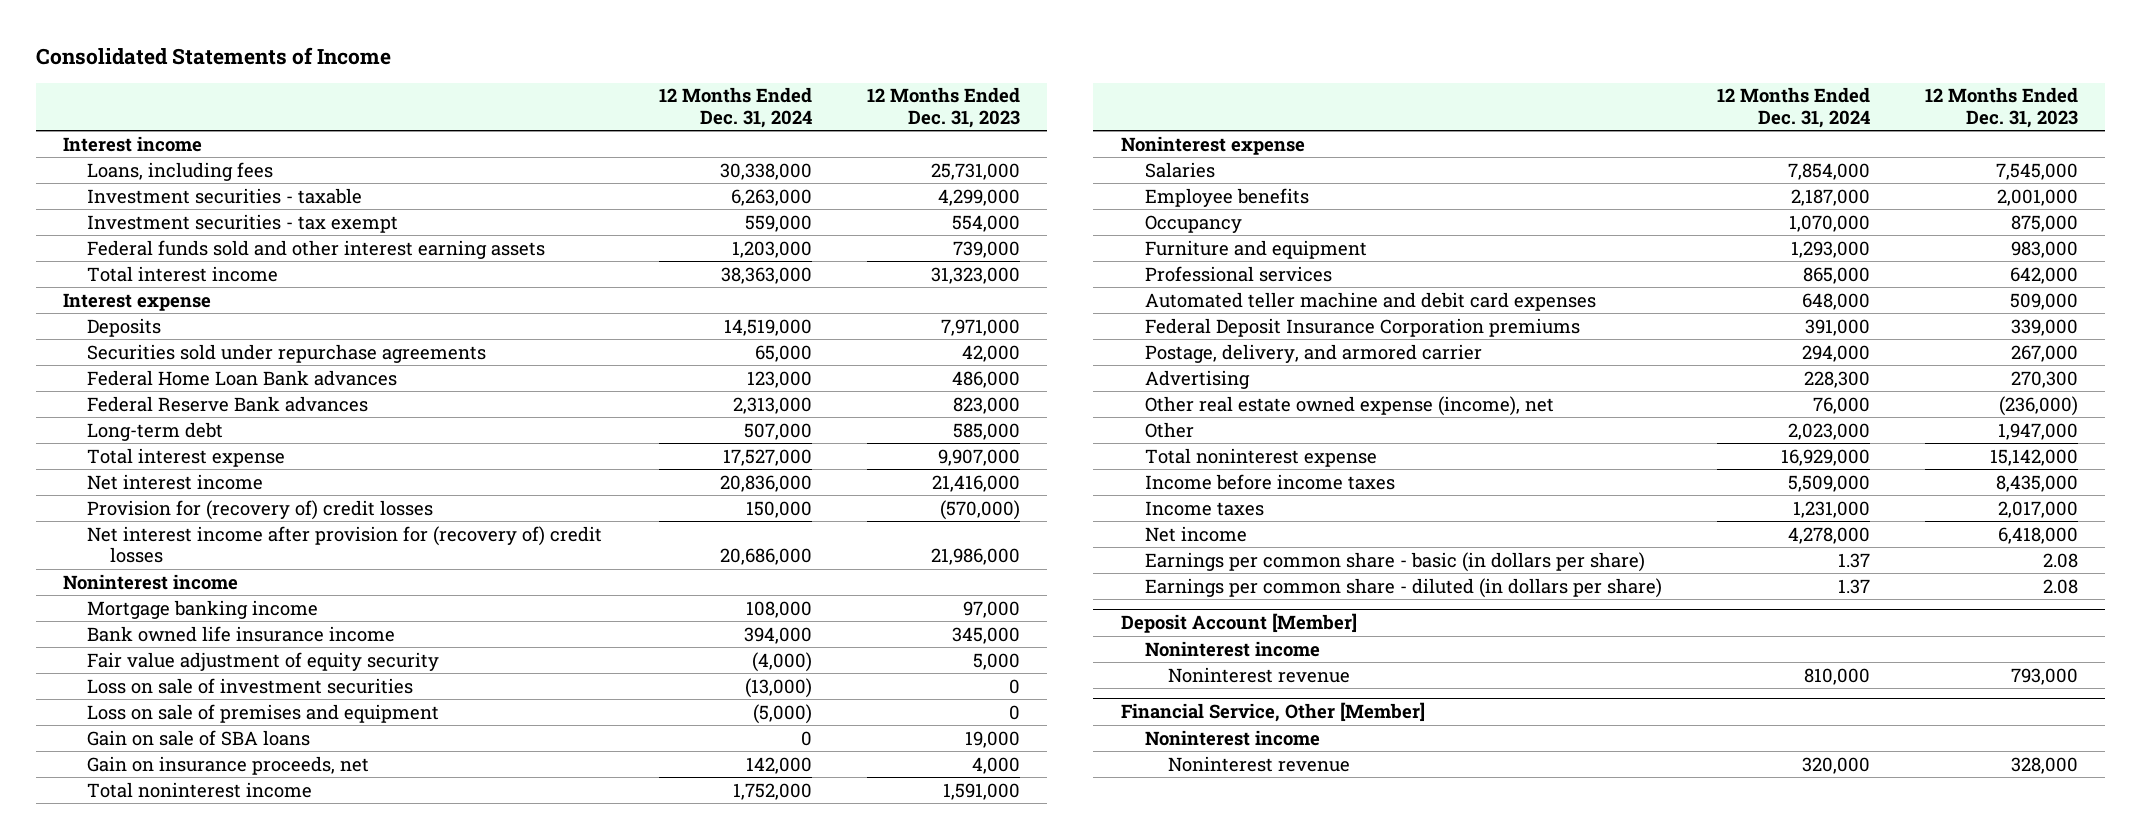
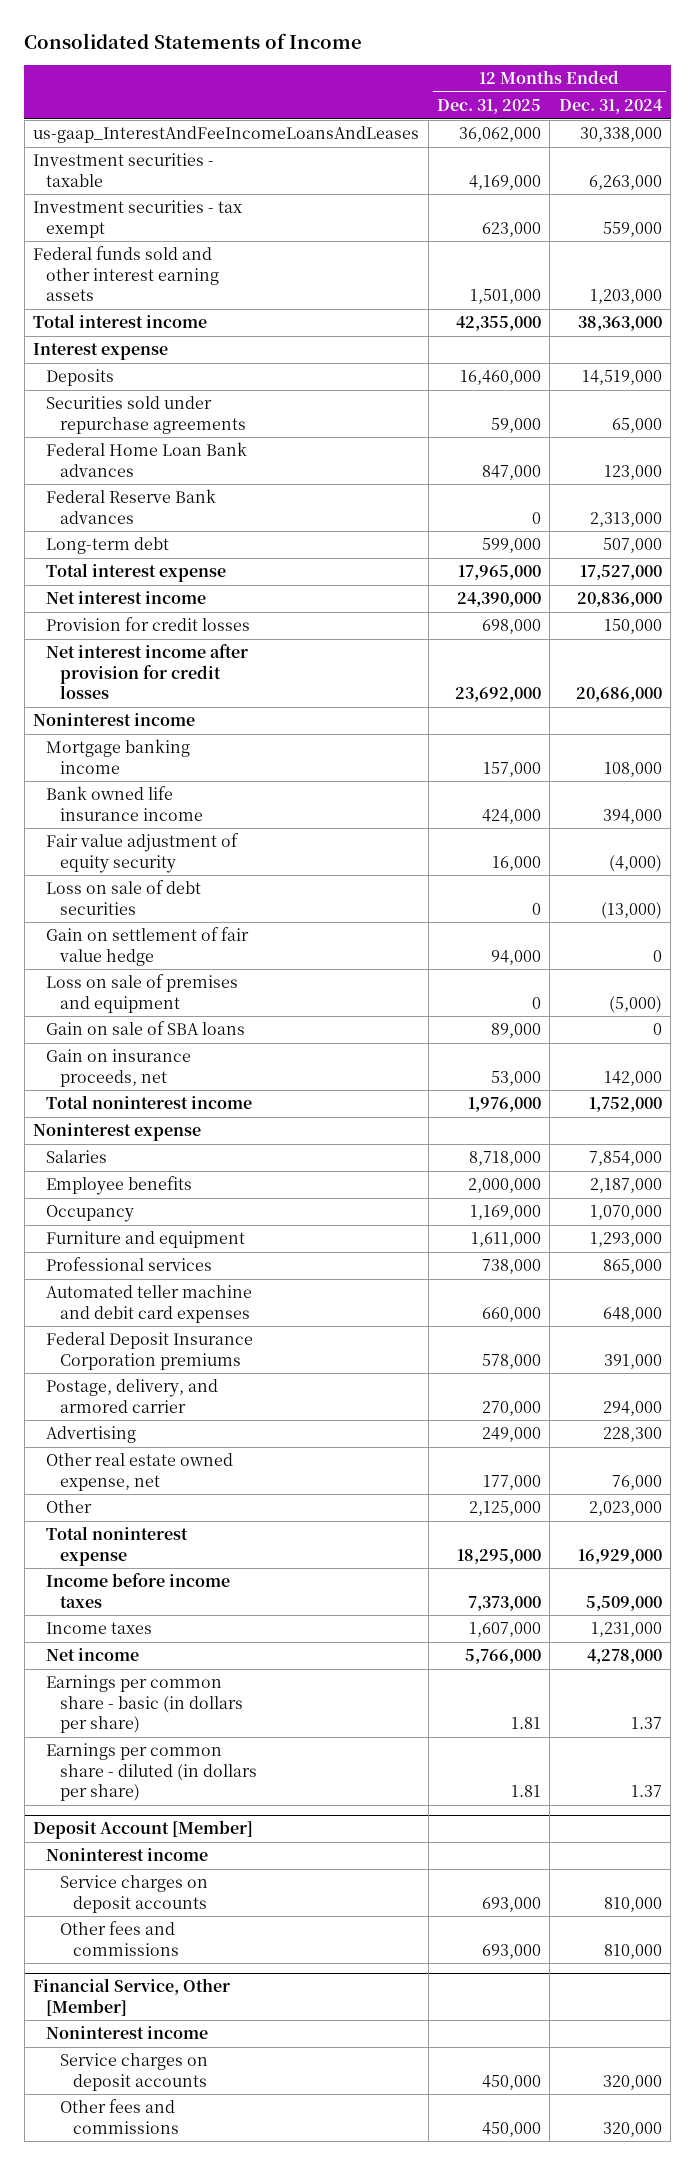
[866,87,1020,128] 12 Months Ended Dec. 31, 2023 -> none
none -> [437,99,542,115] Dec. 31, 2025
[63,135,203,152] Interest income -> none
[86,161,273,181] Loans, including fees -> [33,126,420,144] us-gaap_InterestAndFeeIncomeLoansAndLeases
[86,499,433,520] Provision for (recovery of) credit losses -> [46,617,251,632] Provision for credit losses
[86,525,602,564] Net interest income after provision for (recovery of) credit losses -> [46,644,249,699] Net interest income after provision for credit losses
[86,677,413,694] Loss on sale of investment securities -> [46,880,202,915] Loss on sale of debt securities
none -> [46,927,250,966] Gain on settlement of fair value hedge
[1144,395,1554,416] Other real estate owned expense (income), net -> [46,1453,234,1491] Other real estate owned expense, net
[1168,666,1351,683] Noninterest revenue -> [59,1875,208,1913] Service charges on deposit accounts
none -> [59,1921,179,1956] Other fees and commissions
[1168,755,1351,772] Noninterest revenue -> [59,2053,208,2091] Service charges on deposit accounts
none -> [59,2099,179,2134] Other fees and commissions

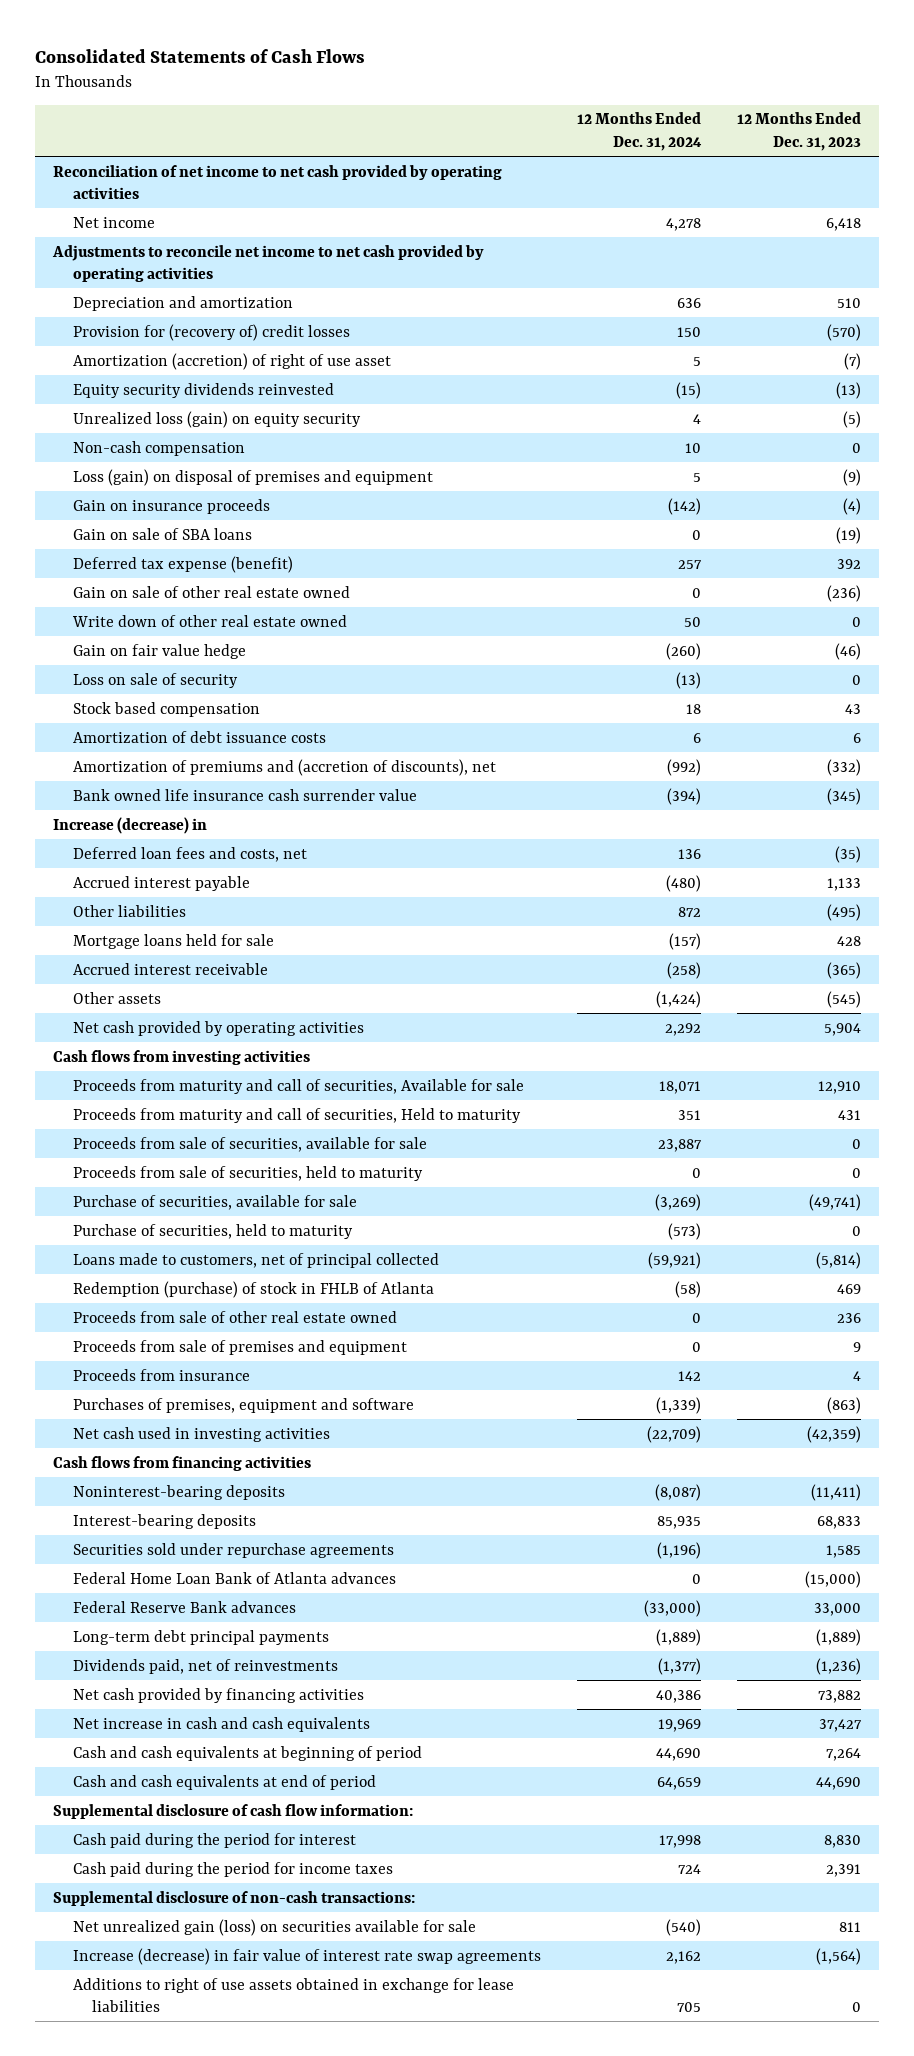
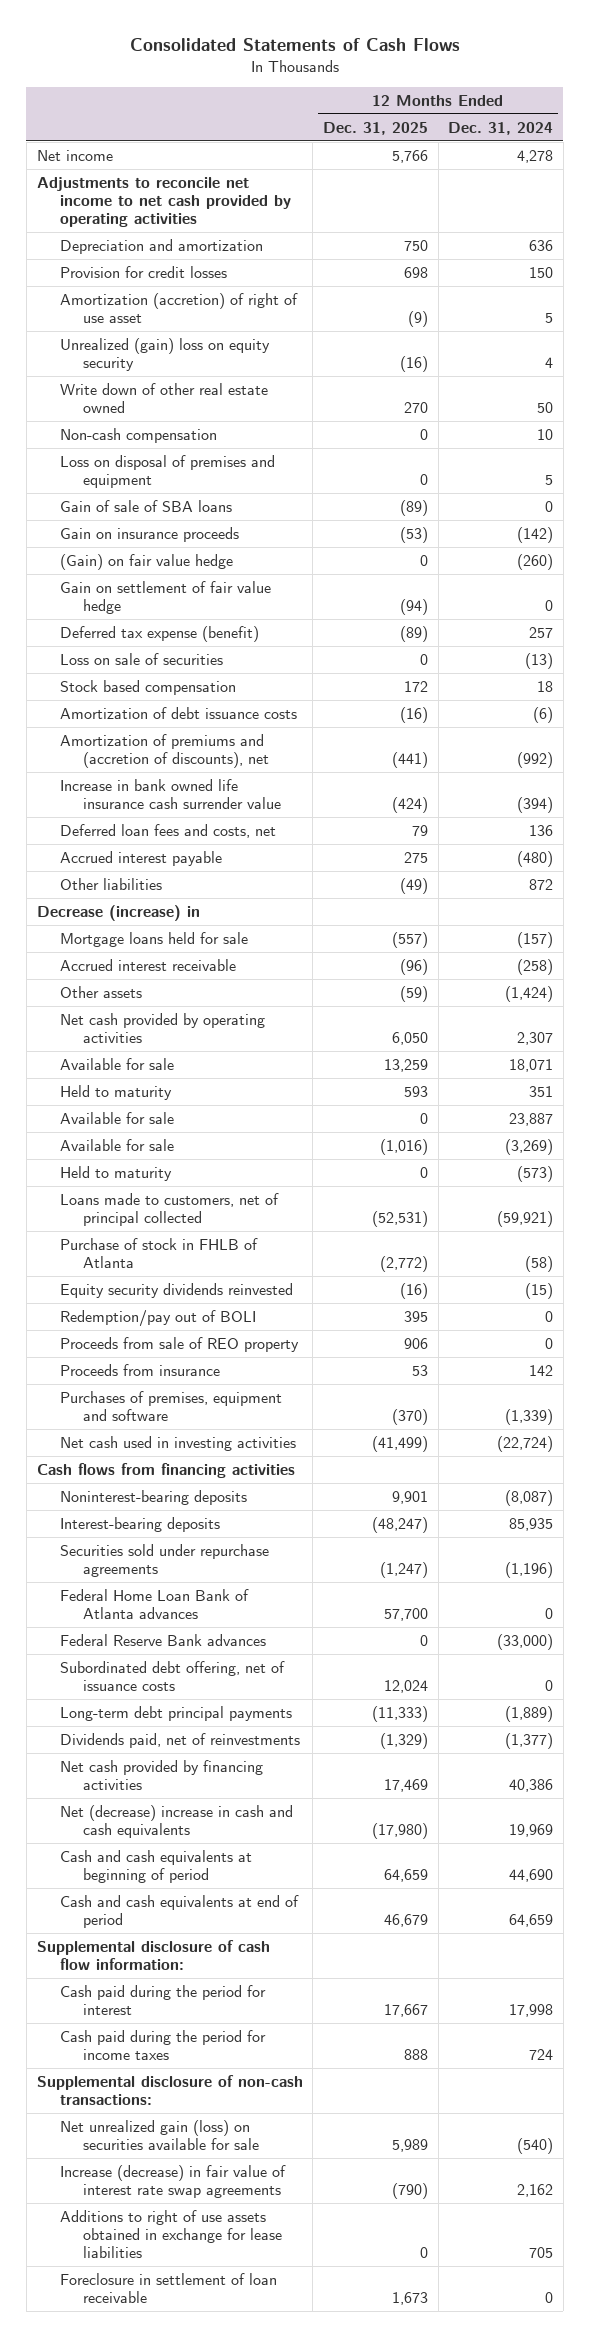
[737,112,862,151] 12 Months Ended Dec. 31, 2023 -> none
none -> [322,121,428,135] Dec. 31, 2025
[53,164,503,200] Reconciliation of net income to net cash provided by operating activities -> none
[72,323,350,341] Provision for (recovery of) credit losses -> [59,265,227,278] Provision for credit losses
[72,410,361,428] Unrealized loss (gain) on equity security -> [59,337,270,371] Unrealized (gain) loss on equity security
[71,614,347,627] Write down of other real estate owned -> [59,382,268,413] Write down of other real estate owned
[72,468,433,486] Loss (gain) on disposal of premises and equipment -> [59,454,275,488] Loss on disposal of premises and equipment
none -> [59,499,232,512] Gain of sale of SBA loans
[72,527,252,540] Gain on sale of SBA loans -> none
none -> [59,553,233,570] (Gain) on fair value hedge
none -> [59,580,271,614] Gain on settlement of fair value hedge
[72,585,350,598] Gain on sale of other real estate owned -> none
[72,643,246,659] Gain on fair value hedge -> none
[72,672,238,688] Loss on sale of security -> [59,652,223,665] Loss on sale of securities
[692,732,701,743] 6 -> [533,706,554,723] (6)
[53,816,208,834] Increase (decrease) in -> none
[72,788,417,801] Bank owned life insurance cash surrender value -> [59,778,281,809] Increase in bank owned life insurance cash surrender value
none -> [36,904,200,921] Decrease (increase) in
[53,1049,311,1065] Cash flows from investing activities -> none
[72,1165,423,1181] Proceeds from sale of securities, held to maturity -> none
[664,1022,701,1036] 2,292 -> [517,1031,554,1045] 2,307
[72,1078,524,1094] Proceeds from maturity and call of securities, Available for sale -> [59,1057,174,1070] Available for sale
[72,1107,521,1123] Proceeds from maturity and call of securities, Held to maturity -> [59,1084,172,1100] Held to maturity
[72,1136,427,1152] Proceeds from sale of securities, available for sale -> [59,1111,174,1124] Available for sale
[72,1194,357,1210] Purchase of securities, available for sale -> [59,1138,174,1151] Available for sale
[72,1223,353,1239] Purchase of securities, held to maturity -> [59,1165,172,1181] Held to maturity
[72,1339,407,1355] Proceeds from sale of premises and equipment -> none
[72,1280,434,1298] Redemption (purchase) of stock in FHLB of Atlanta -> [59,1237,258,1268] Purchase of stock in FHLB of Atlanta
[72,382,334,398] Equity security dividends reinvested -> [59,1282,293,1298] Equity security dividends reinvested
none -> [59,1309,256,1327] Redemption/pay out of BOLI
[72,1310,397,1323] Proceeds from sale of other real estate owned -> [59,1336,299,1352] Proceeds from sale of REO property
[646,1425,701,1443] (22,709) -> [497,1435,554,1452] (22,724)
none -> [59,1660,285,1691] Subordinated debt offering, net of issuance costs
[72,1716,370,1732] Net increase in cash and cash equivalents -> [59,1804,293,1838] Net (decrease) increase in cash and cash equivalents
none -> [59,2272,277,2303] Foreclosure in settlement of loan receivable

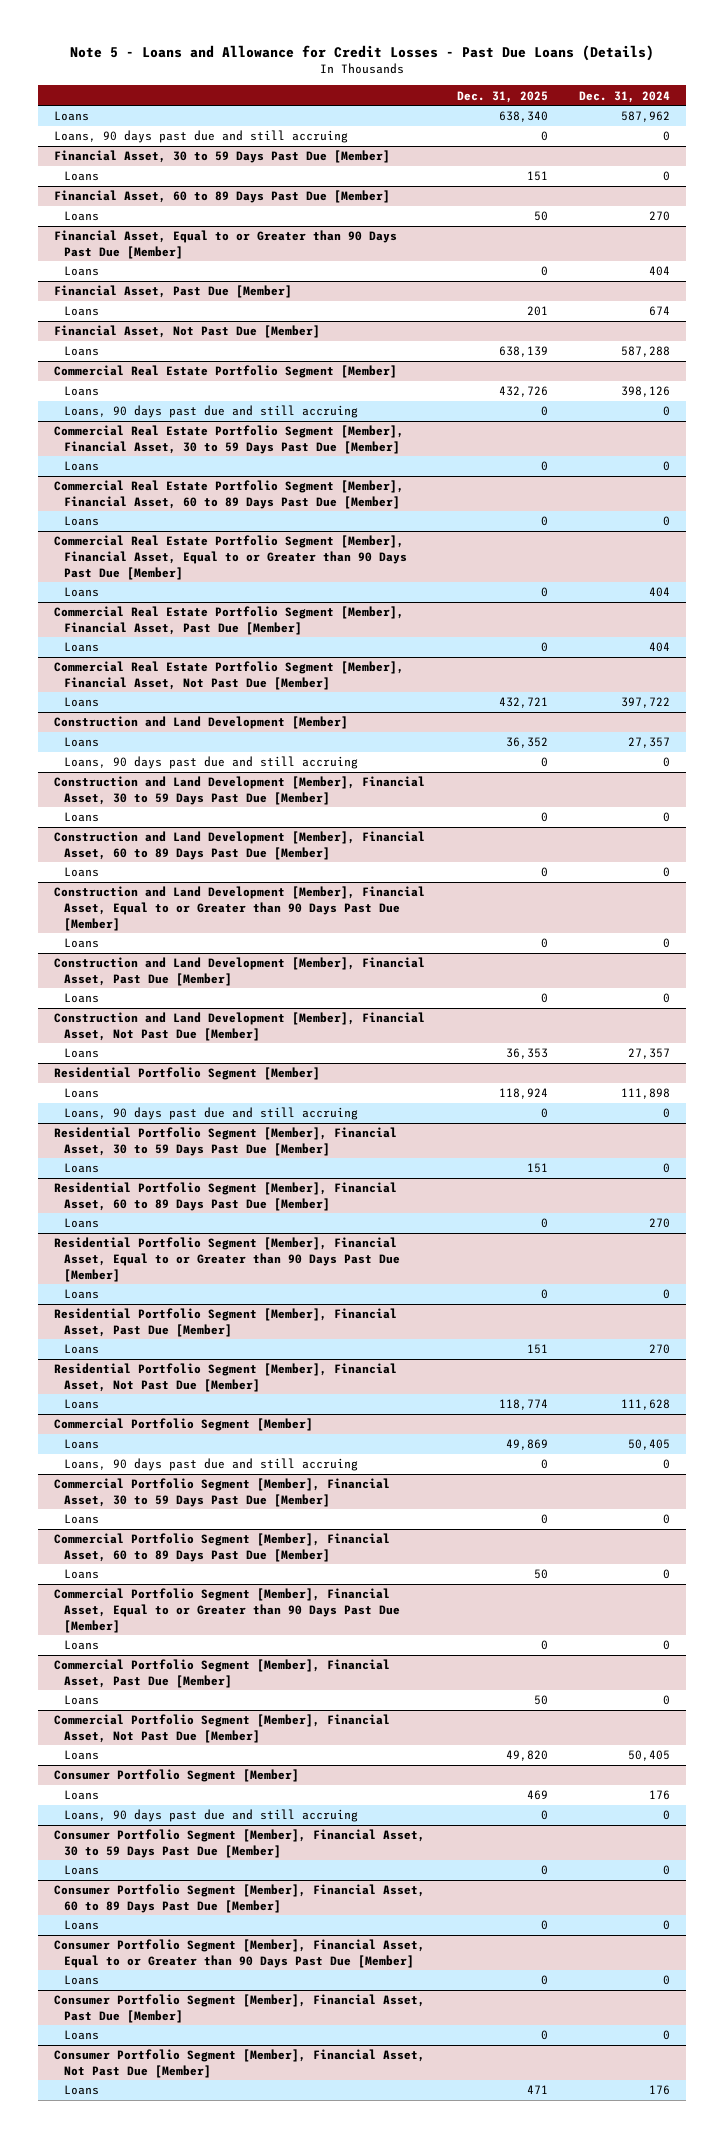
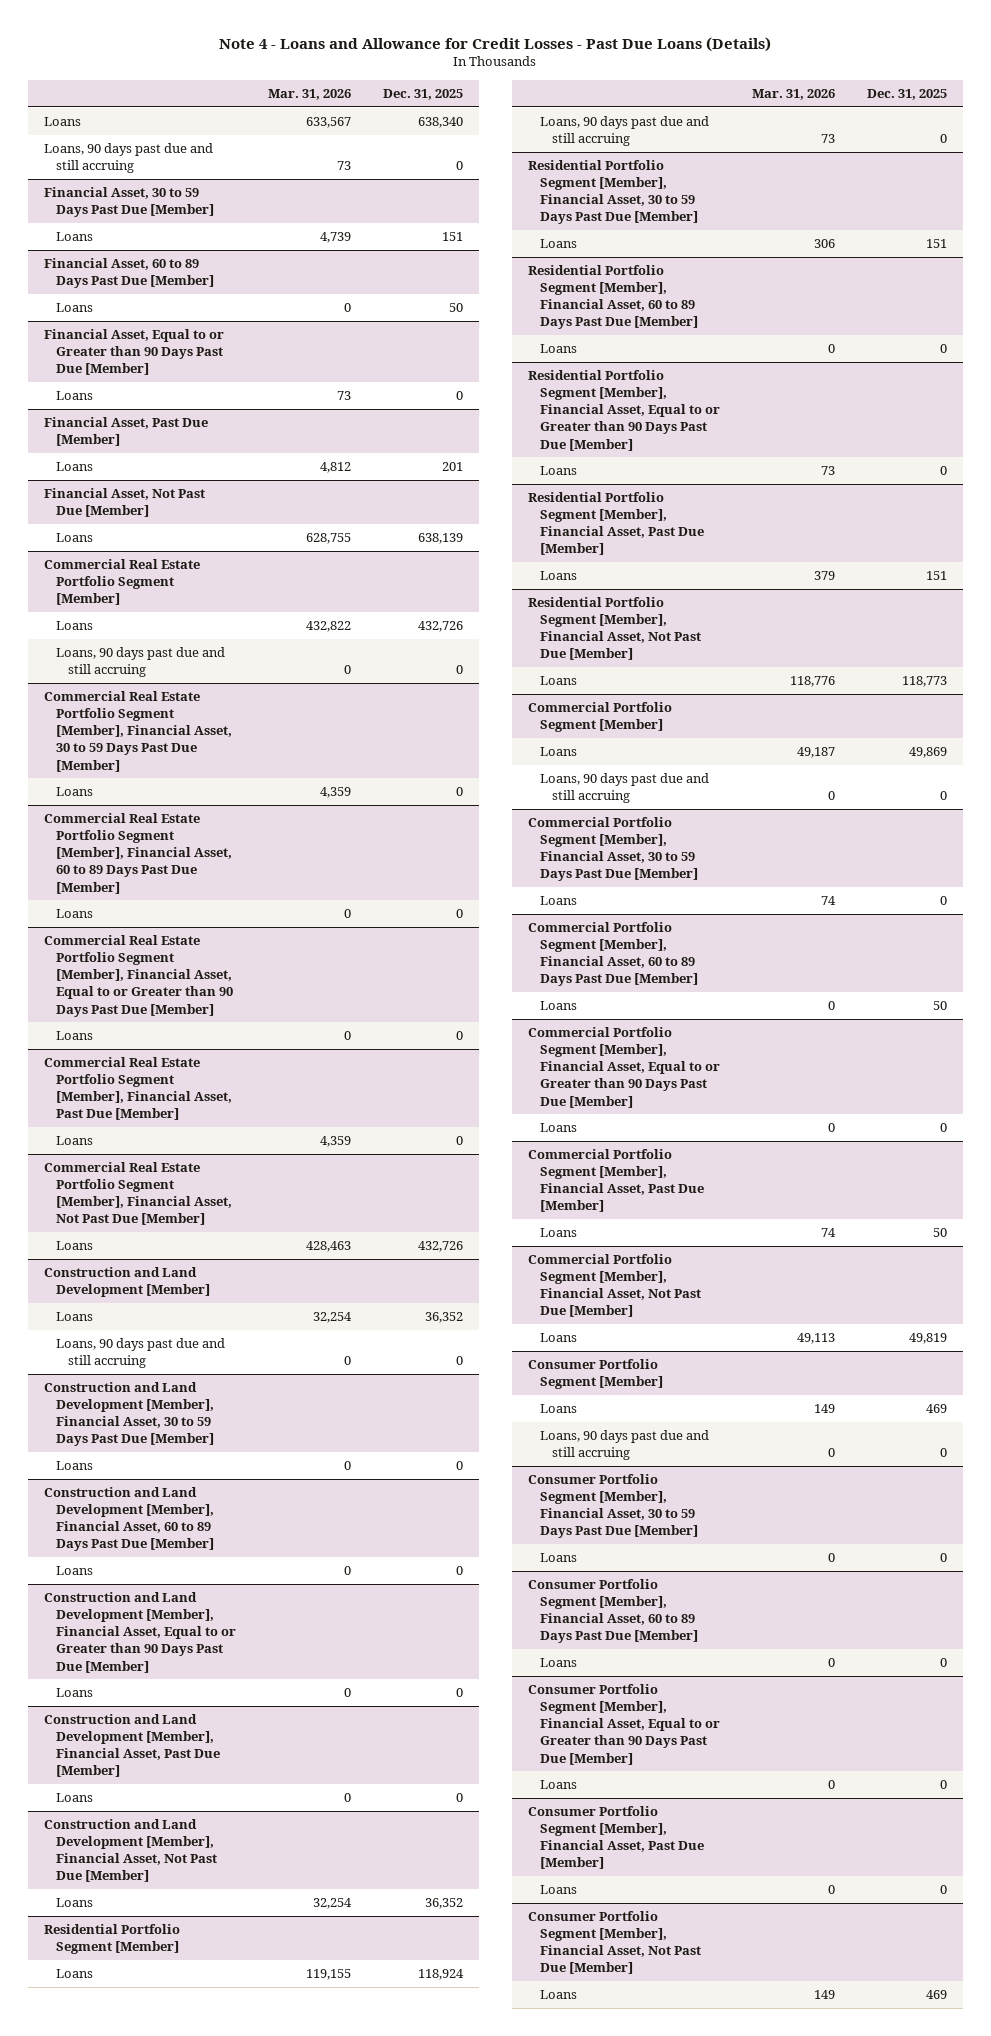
[70,44,655,61] Note 5 - Loans and Allowance for Credit Losses - Past Due Loans (Details) -> [219,36,772,52] Note 4 - Loans and Allowance for Credit Losses - Past Due Loans (Details)
[579,90,671,103] Dec. 31, 2024 -> none
none -> [268,88,352,100] Mar. 31, 2026
[498,697,548,709] 432,721 -> [417,1241,463,1253] 432,726
[505,1048,548,1060] 36,353 -> [424,1898,463,1910] 36,352
[498,1399,548,1411] 118,774 -> [901,676,947,688] 118,773
[505,1750,548,1762] 49,820 -> [908,1333,947,1345] 49,819
[526,2085,548,2095] 471 -> [925,1990,947,2000] 469

